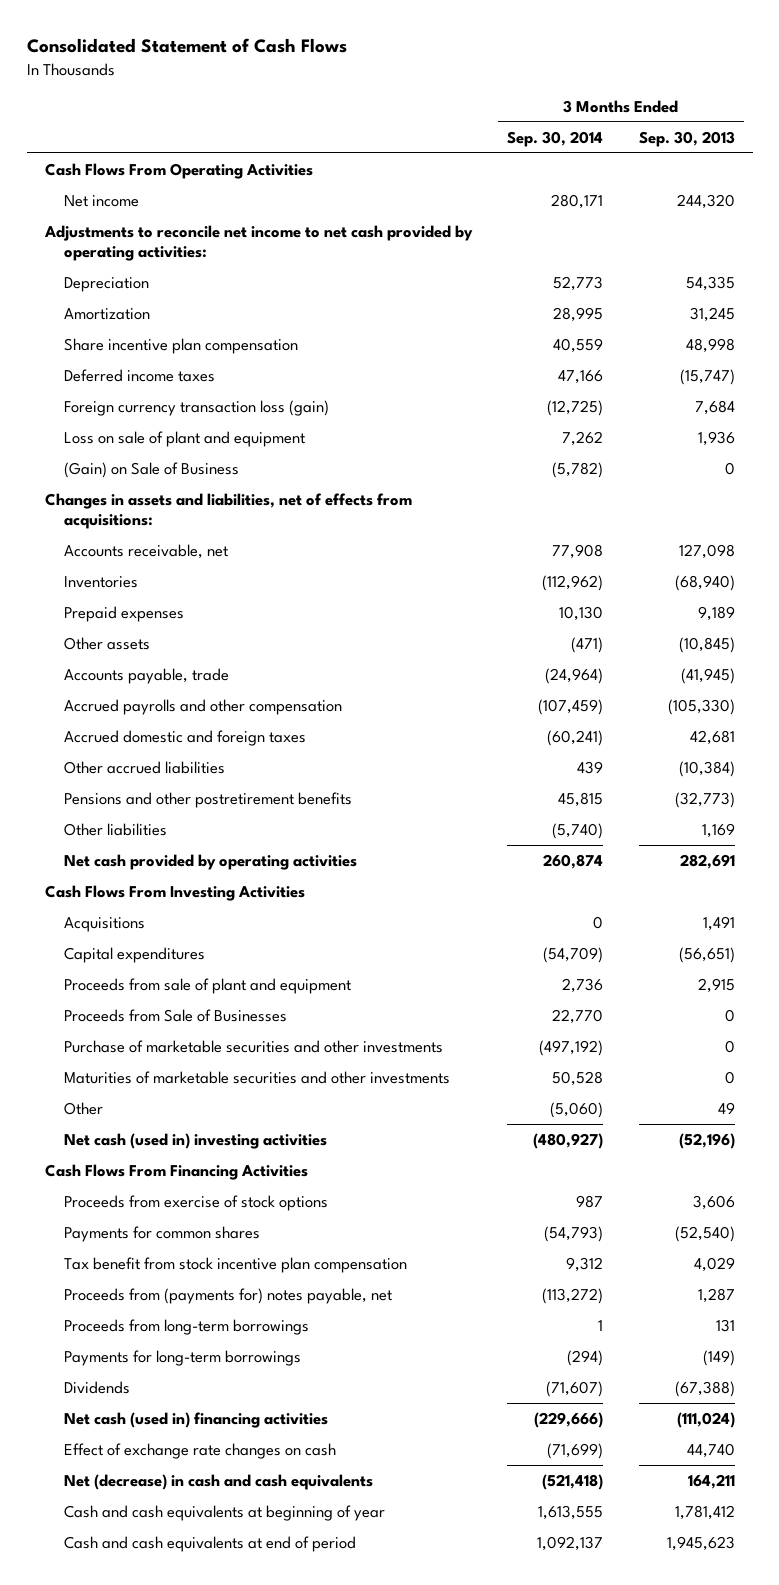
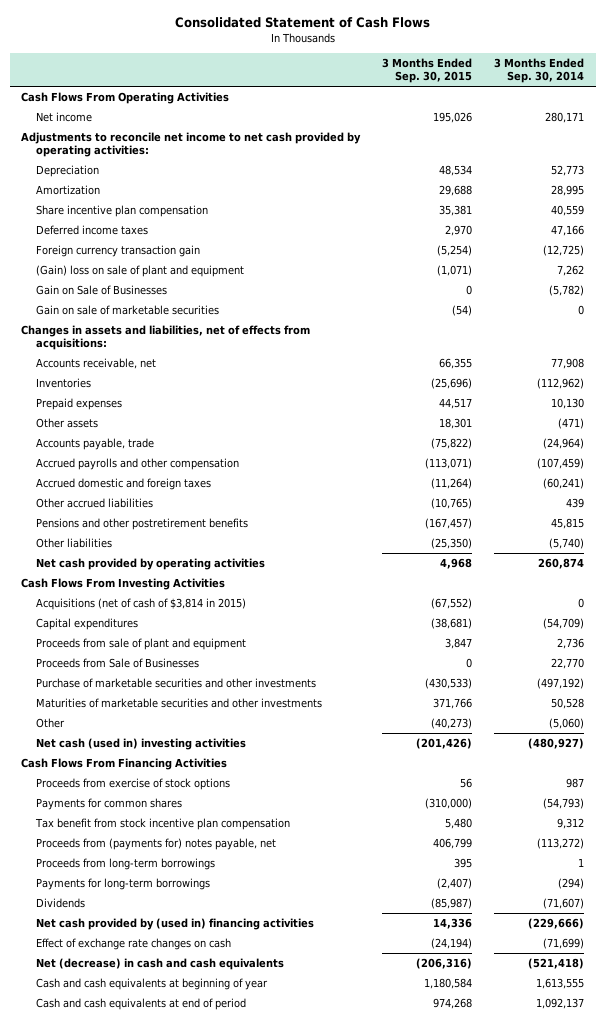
[638,130,735,147] Sep. 30, 2013 -> none
none -> [382,58,473,84] 3 Months Ended Sep. 30, 2015
[63,399,329,416] Foreign currency transaction loss (gain) -> [36,245,201,258] Foreign currency transaction gain
[63,430,305,447] Loss on sale of plant and equipment -> [36,265,245,278] (Gain) loss on sale of plant and equipment
[63,461,239,478] (Gain) on Sale of Business -> [36,285,168,296] Gain on Sale of Businesses
none -> [36,305,220,316] Gain on sale of marketable securities
[63,916,145,932] Acquisitions -> [36,598,247,611] Acquisitions (net of cash of $3,814 in 2015)
[63,1411,328,1428] Net cash (used in) financing activities -> [36,918,315,931] Net cash provided by (used in) financing activities

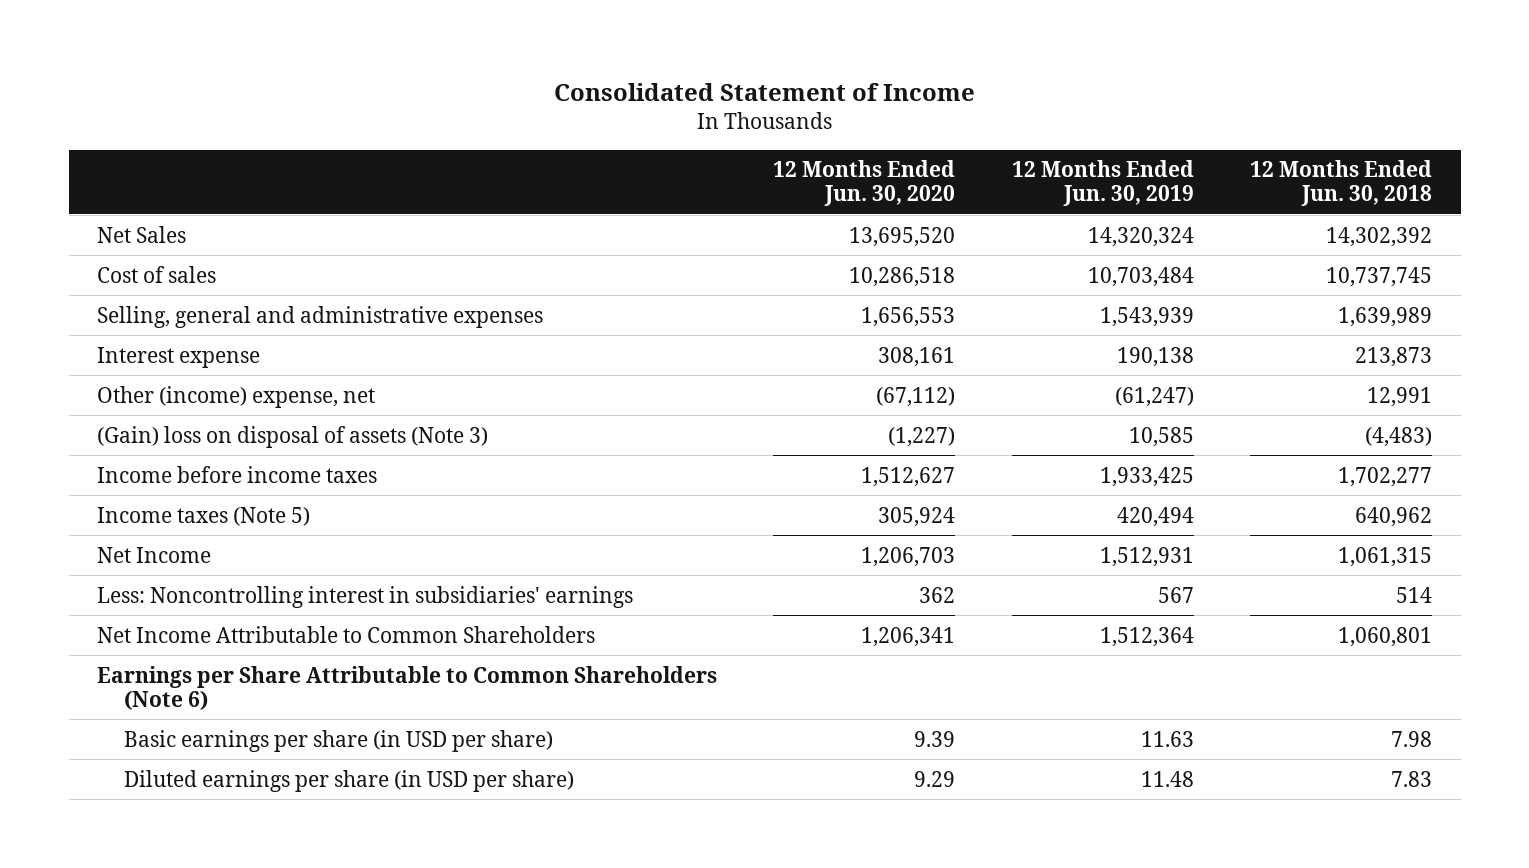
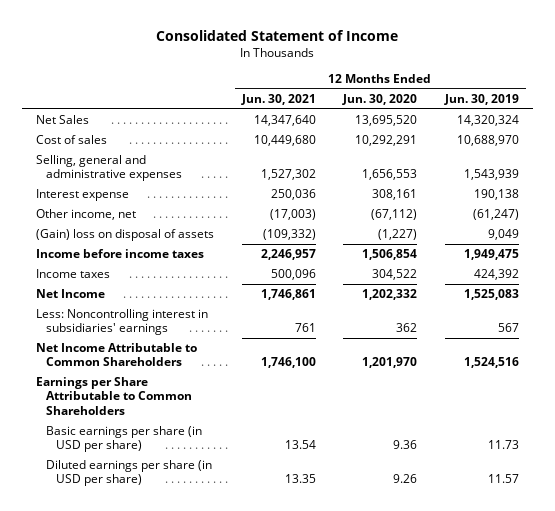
[1250,160,1433,207] 12 Months Ended Jun. 30, 2018 -> none
none -> [240,93,316,105] Jun. 30, 2021
[849,266,956,287] 10,286,518 -> [355,135,418,147] 10,292,291
[1087,266,1194,287] 10,703,484 -> [456,135,519,147] 10,688,970
[96,385,375,408] Other (income) expense, net -> [36,209,137,221] Other income, net
[96,425,488,448] (Gain) loss on disposal of assets (Note 3) -> [36,229,215,242] (Gain) loss on disposal of assets
[1128,426,1194,447] 10,585 -> [487,229,519,241] 9,049
[861,466,956,487] 1,512,627 -> [362,249,418,261] 1,506,854
[1099,466,1194,487] 1,933,425 -> [463,249,519,261] 1,949,475
[96,506,310,526] Income taxes (Note 5) -> [36,269,111,279] Income taxes
[878,506,956,527] 305,924 -> [372,269,418,281] 304,522
[1116,506,1194,527] 420,494 -> [473,269,519,281] 424,392
[861,546,956,567] 1,206,703 -> [362,289,418,301] 1,202,332
[1099,546,1194,567] 1,512,931 -> [463,289,519,301] 1,525,083
[861,626,956,647] 1,206,341 -> [362,357,418,369] 1,201,970
[1099,626,1194,647] 1,512,364 -> [463,357,519,369] 1,524,516
[96,665,717,710] Earnings per Share Attributable to Common Shareholders (Note 6) -> [36,377,193,415] Earnings per Share Attributable to Common Shareholders
[914,730,956,747] 9.39 -> [393,440,418,450] 9.36
[1140,730,1194,747] 11.63 -> [487,440,519,450] 11.73
[914,770,956,787] 9.29 -> [393,474,418,484] 9.26
[1140,770,1194,787] 11.48 -> [487,474,519,484] 11.57

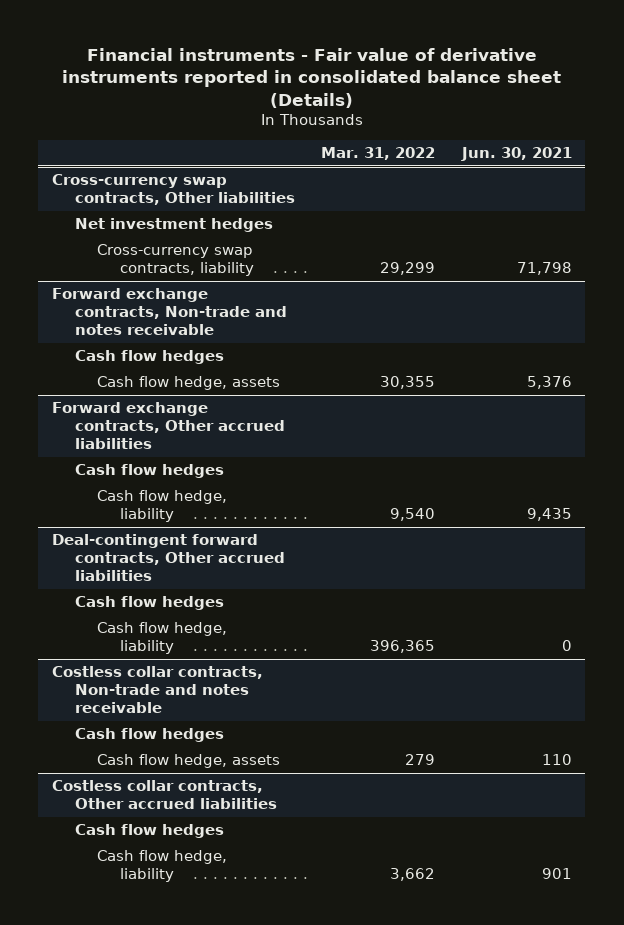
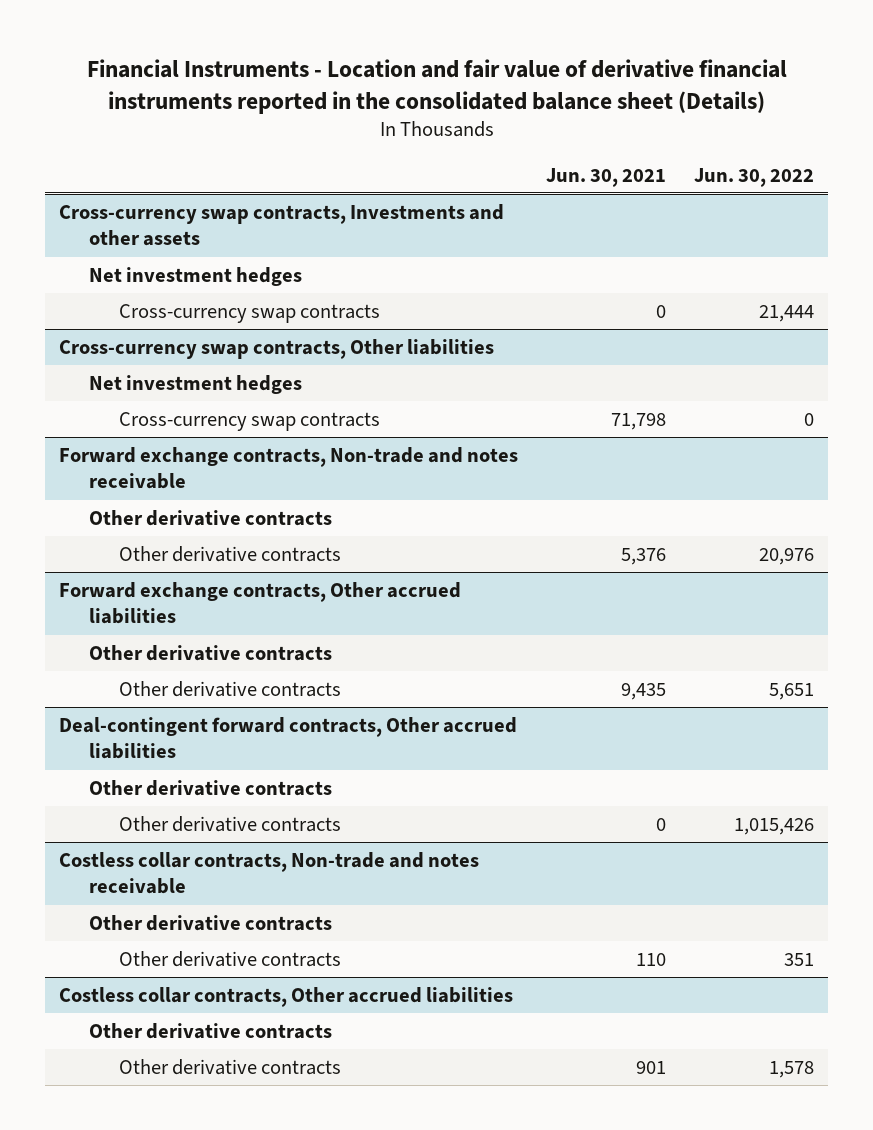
[61,47,561,108] Financial instruments - Fair value of derivative instruments reported in consolidated balance sheet (Details) -> [86,59,787,114] Financial Instruments - Location and fair value of derivative financial instruments reported in the consolidated balance sheet (Details)
[321,147,436,161] Mar. 31, 2022 -> none
none -> [694,167,815,187] Jun. 30, 2022
none -> [59,203,505,247] Cross-currency swap contracts, Investments and other assets
none -> [89,266,303,286] Net investment hedges
none -> [118,303,380,323] Cross-currency swap contracts
[97,244,255,277] Cross-currency swap contracts, liability -> [118,411,380,431] Cross-currency swap contracts
[74,350,224,365] Cash flow hedges -> [89,509,333,526] Other derivative contracts
[97,376,281,391] Cash flow hedge, assets -> [118,545,341,562] Other derivative contracts
[74,464,224,479] Cash flow hedges -> [89,644,333,661] Other derivative contracts
[97,490,228,523] Cash flow hedge, liability -> [118,680,341,697] Other derivative contracts
[74,596,224,611] Cash flow hedges -> [89,779,333,796] Other derivative contracts
[97,622,228,655] Cash flow hedge, liability -> [118,815,341,832] Other derivative contracts
[74,728,224,743] Cash flow hedges -> [89,914,333,931] Other derivative contracts
[97,754,281,769] Cash flow hedge, assets -> [118,950,341,967] Other derivative contracts
[74,824,224,839] Cash flow hedges -> [89,1022,333,1039] Other derivative contracts
[97,850,228,883] Cash flow hedge, liability -> [118,1058,341,1075] Other derivative contracts

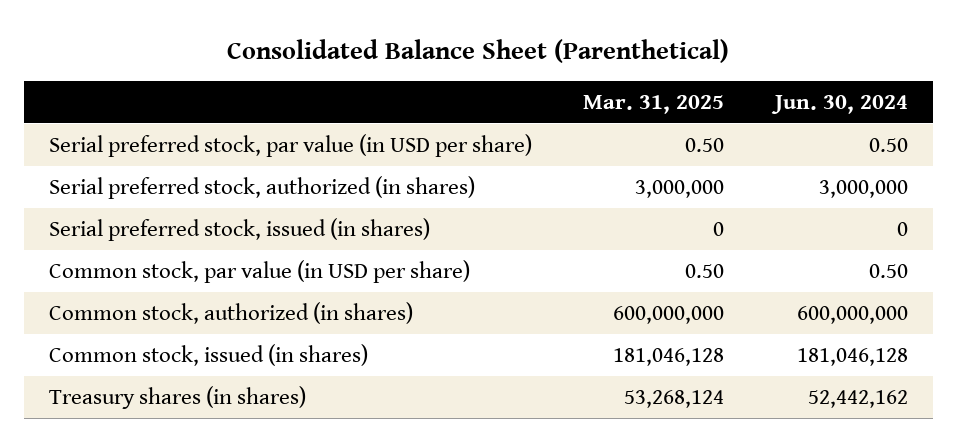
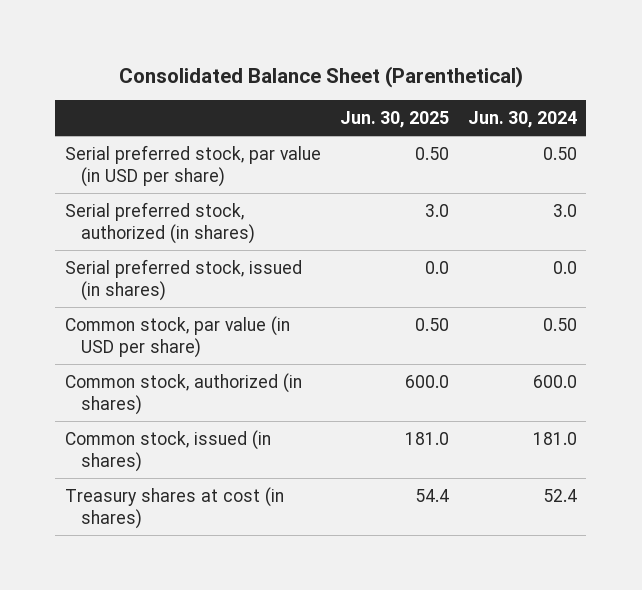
[582,95,724,115] Mar. 31, 2025 -> none
none -> [339,111,449,129] Jun. 30, 2025
[818,179,908,198] 3,000,000 -> [552,203,577,217] 3.0
[896,221,908,236] 0 -> [552,260,577,274] 0.0
[796,305,908,324] 600,000,000 -> [532,374,577,388] 600.0
[796,347,908,366] 181,046,128 -> [532,431,577,445] 181.0
[48,385,306,409] Treasury shares (in shares) -> [64,486,284,530] Treasury shares at cost (in shares)
[807,389,908,408] 52,442,162 -> [542,488,577,502] 52.4

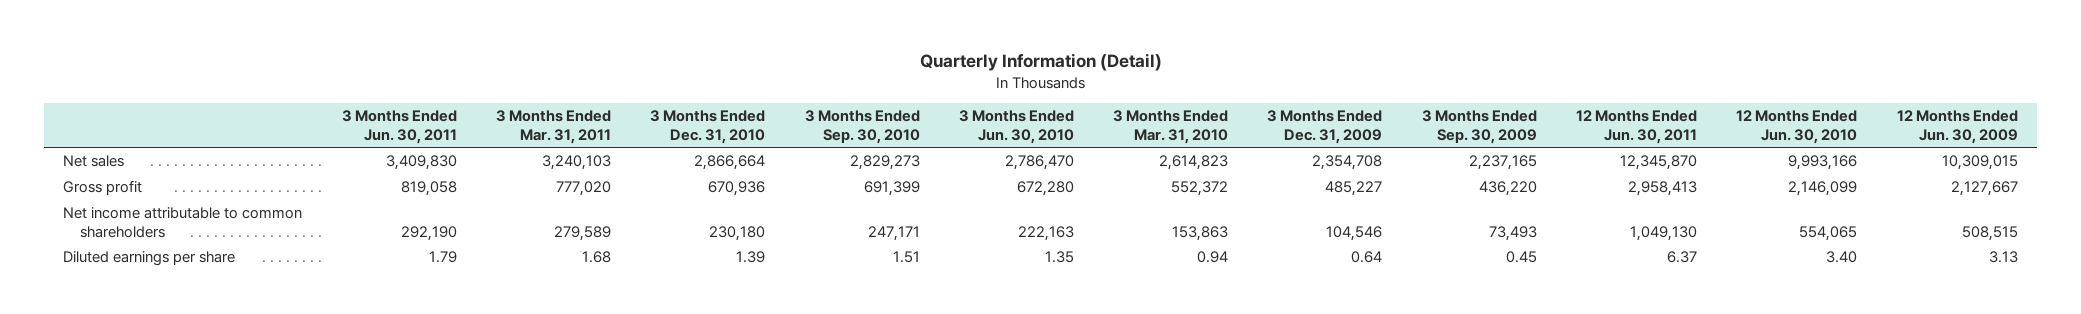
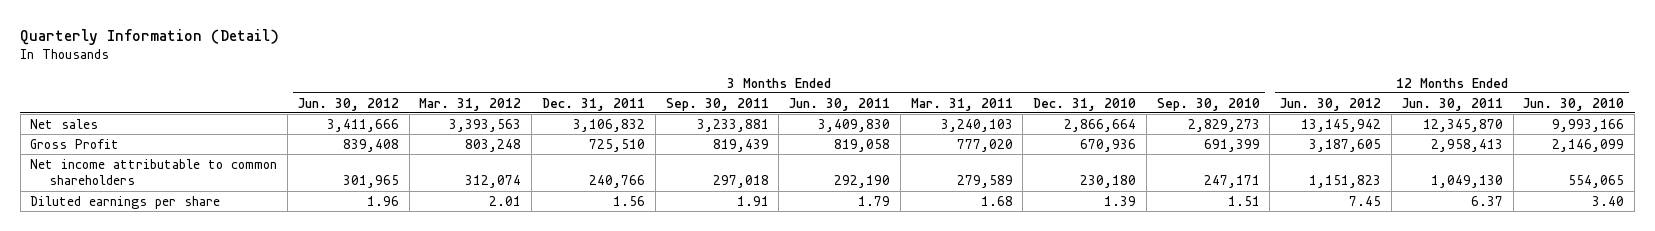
[958,110,1074,144] 3 Months Ended Jun. 30, 2010 -> none
[1113,110,1229,144] 3 Months Ended Mar. 31, 2010 -> none
[1267,110,1383,144] 3 Months Ended Dec. 31, 2009 -> none
[1421,110,1537,144] 3 Months Ended Sep. 30, 2009 -> none
[1896,110,2018,144] 12 Months Ended Jun. 30, 2009 -> none
none -> [297,97,399,111] Jun. 30, 2012
none -> [419,97,522,111] Mar. 31, 2012
none -> [541,97,645,111] Dec. 31, 2011
none -> [665,97,769,111] Sep. 30, 2011
none -> [1280,97,1382,111] Jun. 30, 2012
[63,180,143,196] Gross profit -> [30,138,120,149] Gross Profit

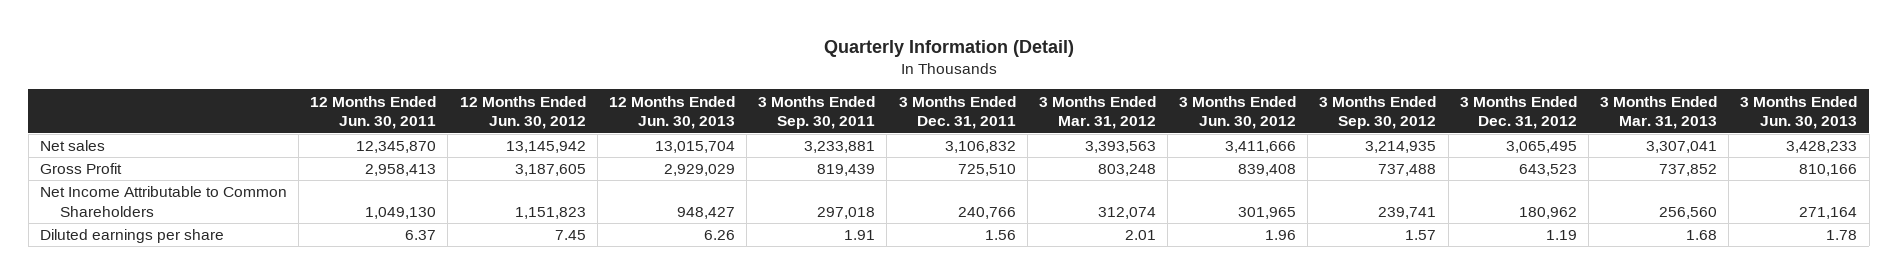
[789,97,891,111] Jun. 30, 2011 -> none
[910,97,1013,111] Mar. 31, 2011 -> none
[1033,97,1137,111] Dec. 31, 2010 -> none
[1156,97,1260,111] Sep. 30, 2010 -> none
[1523,97,1625,111] Jun. 30, 2010 -> none
none -> [608,95,735,130] 12 Months Ended Jun. 30, 2013
none -> [1319,95,1437,130] 3 Months Ended Sep. 30, 2012
none -> [1459,95,1577,130] 3 Months Ended Dec. 31, 2012
none -> [1600,95,1718,130] 3 Months Ended Mar. 31, 2013
none -> [1740,95,1858,130] 3 Months Ended Jun. 30, 2013
[30,158,278,186] Net income attributable to common shareholders -> [39,186,287,217] Net Income Attributable to Common Shareholders

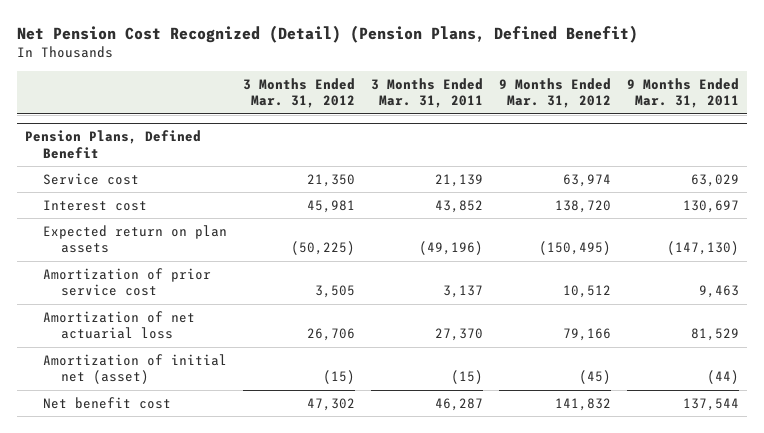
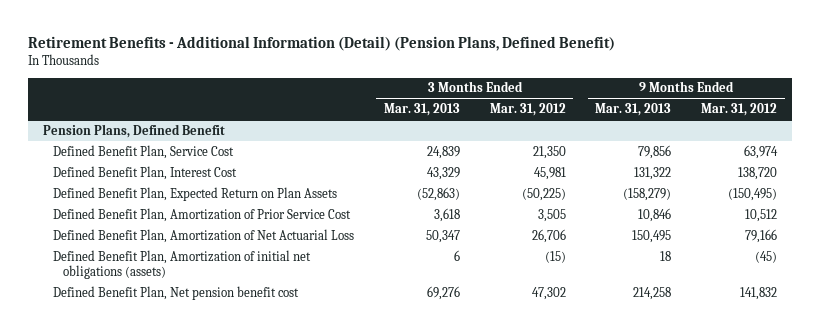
[17,24,639,43] Net Pension Cost Recognized (Detail) (Pension Plans, Defined Benefit) -> [28,35,616,51] Retirement Benefits - Additional Information (Detail) (Pension Plans, Defined Benefit)
[371,77,484,109] 3 Months Ended Mar. 31, 2011 -> none
[627,77,740,109] 9 Months Ended Mar. 31, 2011 -> none
none -> [383,103,460,117] Mar. 31, 2013
none -> [595,103,672,117] Mar. 31, 2013
[42,172,139,185] Service cost -> [52,144,234,159] Defined Benefit Plan, Service Cost
[42,199,147,211] Interest cost -> [52,165,237,180] Defined Benefit Plan, Interest Cost
[42,224,227,254] Expected return on plan assets -> [52,186,337,201] Defined Benefit Plan, Expected Return on Plan Assets
[42,267,211,297] Amortization of prior service cost -> [52,207,351,222] Defined Benefit Plan, Amortization of Prior Service Cost
[42,310,195,340] Amortization of net actuarial loss -> [52,228,354,243] Defined Benefit Plan, Amortization of Net Actuarial Loss
[42,353,227,385] Amortization of initial net (asset) -> [52,249,311,280] Defined Benefit Plan, Amortization of initial net obligations (assets)
[42,396,171,409] Net benefit cost -> [52,285,299,300] Defined Benefit Plan, Net pension benefit cost

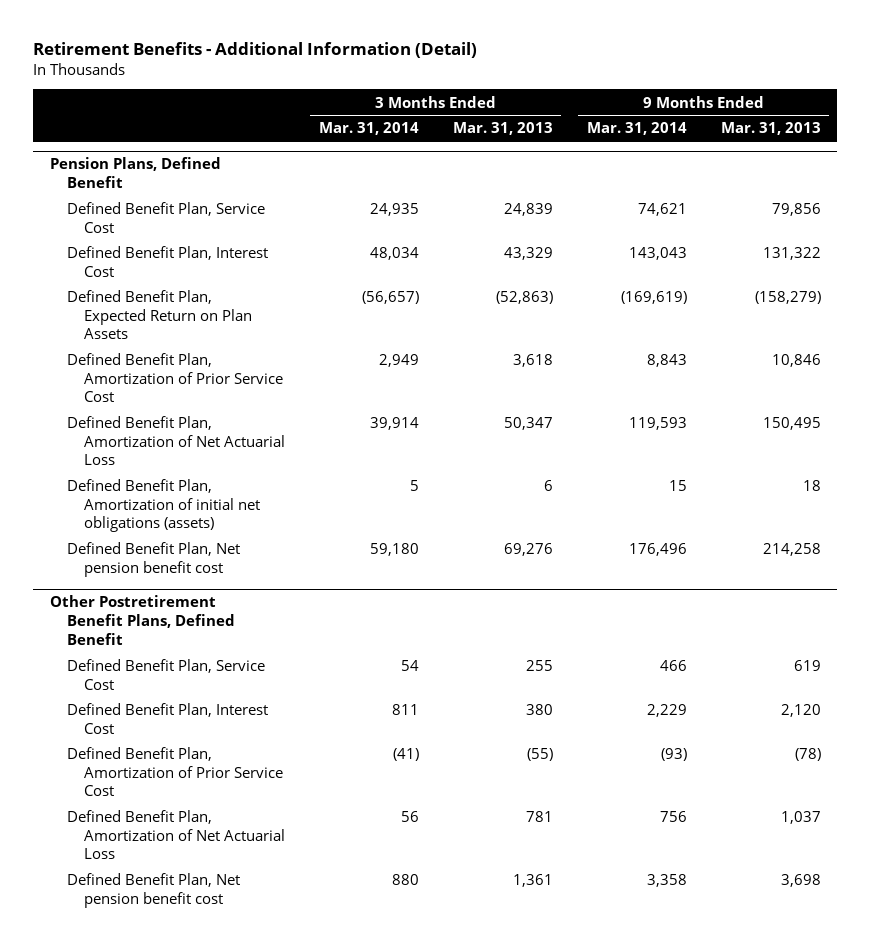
[28,35,616,51] Retirement Benefits - Additional Information (Detail) (Pension Plans, Defined Benefit) -> [32,42,477,59] Retirement Benefits - Additional Information (Detail)
[489,103,566,117] Mar. 31, 2012 -> none
[701,103,778,117] Mar. 31, 2012 -> none
none -> [318,122,419,136] Mar. 31, 2014
none -> [586,122,687,136] Mar. 31, 2014
none -> [49,595,235,645] Other Postretirement Benefit Plans, Defined Benefit
none -> [66,659,265,690] Defined Benefit Plan, Service Cost
none -> [66,703,268,734] Defined Benefit Plan, Interest Cost
none -> [66,747,283,797] Defined Benefit Plan, Amortization of Prior Service Cost
none -> [66,810,285,860] Defined Benefit Plan, Amortization of Net Actuarial Loss
none -> [66,873,240,908] Defined Benefit Plan, Net pension benefit cost

